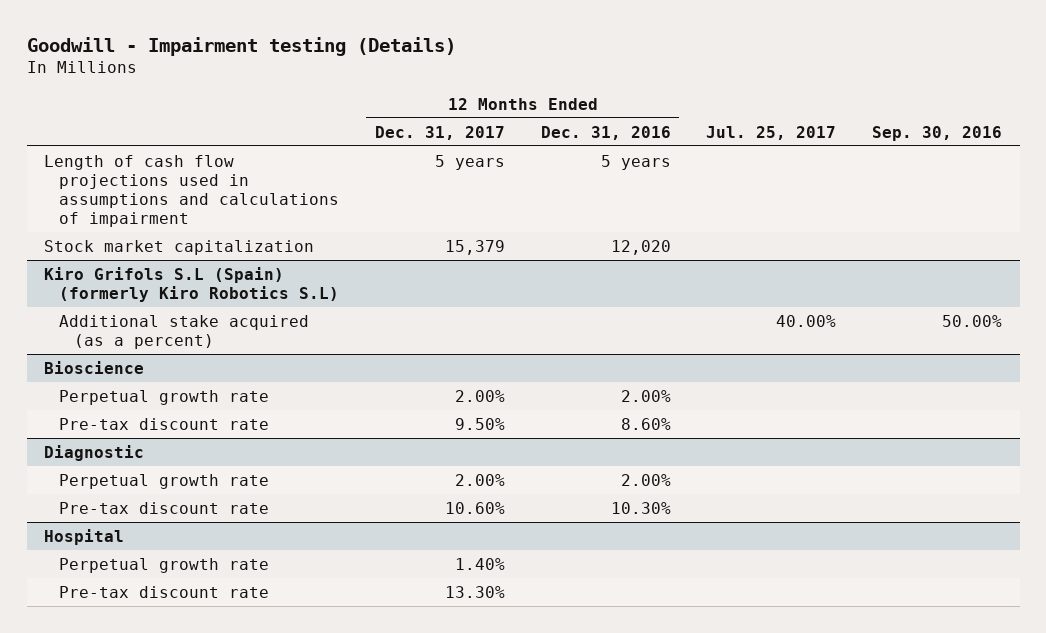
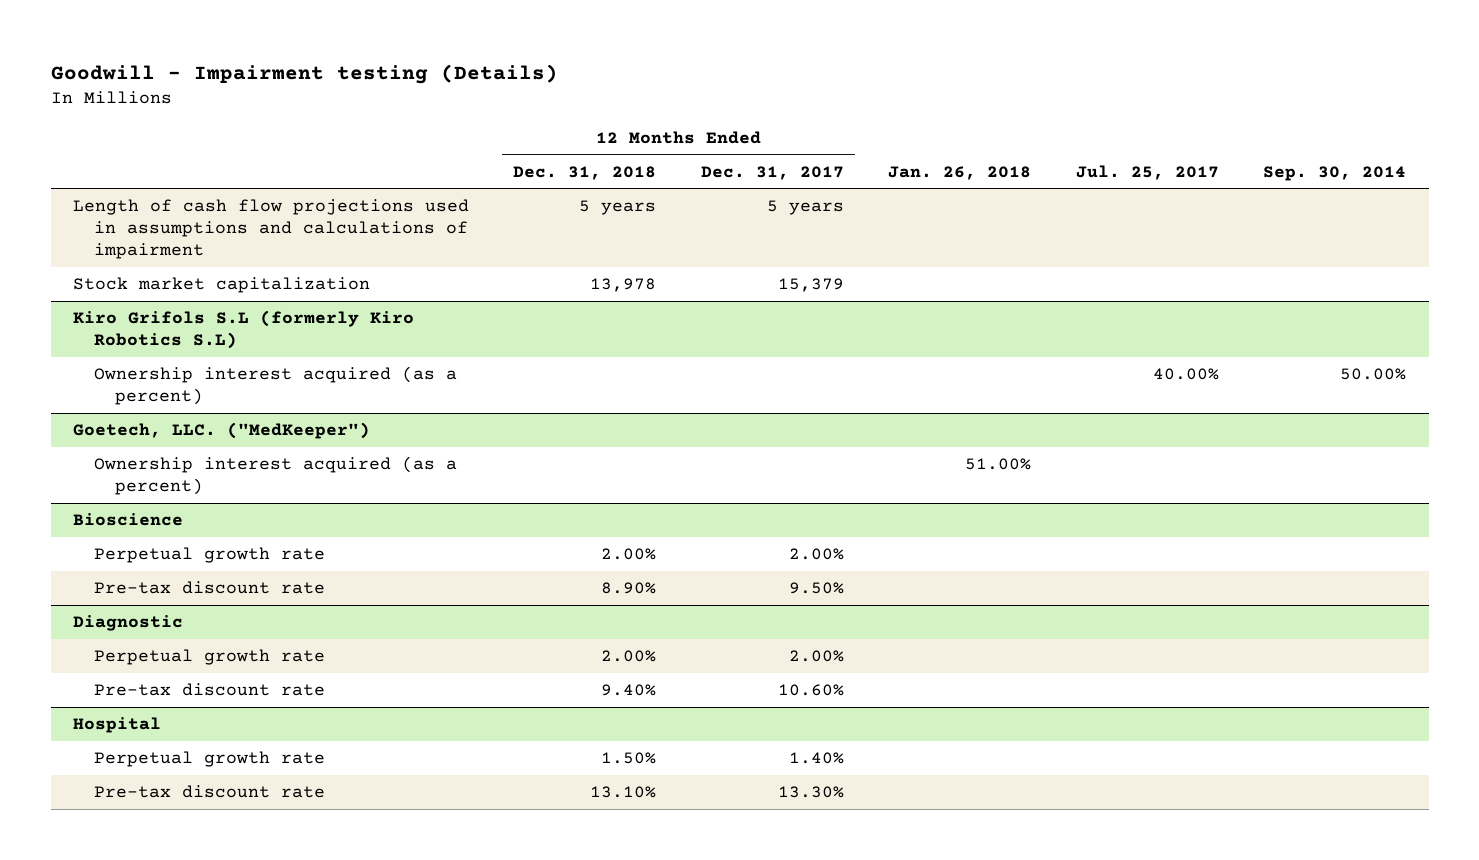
[540,125,671,140] Dec. 31, 2016 -> none
[871,125,1002,141] Sep. 30, 2016 -> none
none -> [513,165,657,180] Dec. 31, 2018
none -> [888,165,1032,180] Jan. 26, 2018
none -> [1263,165,1407,181] Sep. 30, 2014
[44,266,340,302] Kiro Grifols S.L (Spain) (formerly Kiro Robotics S.L) -> [72,310,414,350] Kiro Grifols S.L (formerly Kiro Robotics S.L)
[59,314,310,349] Additional stake acquired (as a percent) -> [93,366,457,406] Ownership interest acquired (as a percent)
none -> [72,422,370,440] Goetech, LLC. ("MedKeeper")
none -> [93,456,457,496] Ownership interest acquired (as a percent)

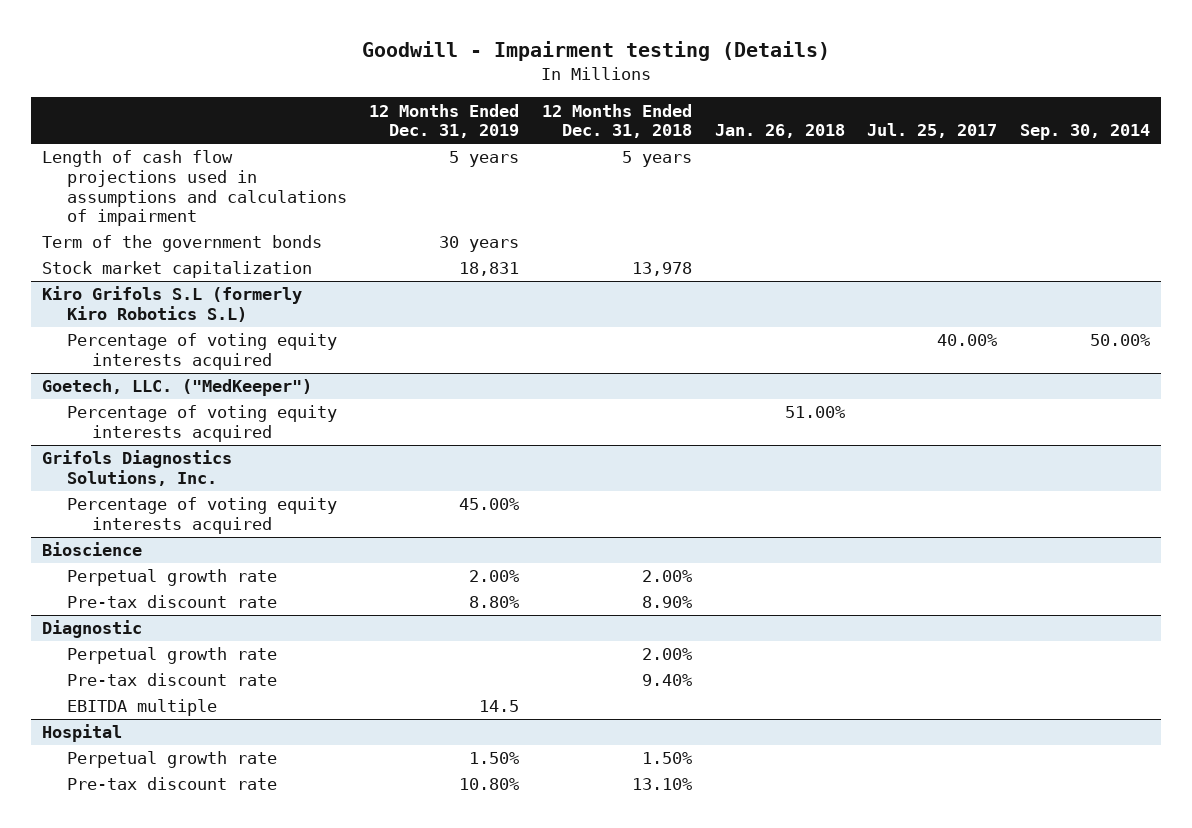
[700,165,844,180] Dec. 31, 2017 -> none
none -> [369,103,520,139] 12 Months Ended Dec. 31, 2019
none -> [42,235,323,253] Term of the government bonds
[93,366,457,406] Ownership interest acquired (as a percent) -> [66,333,337,370] Percentage of voting equity interests acquired
[93,456,457,496] Ownership interest acquired (as a percent) -> [66,405,337,442] Percentage of voting equity interests acquired
none -> [42,450,233,486] Grifols Diagnostics Solutions, Inc.
none -> [66,497,337,534] Percentage of voting equity interests acquired
none -> [66,699,217,717] EBITDA multiple

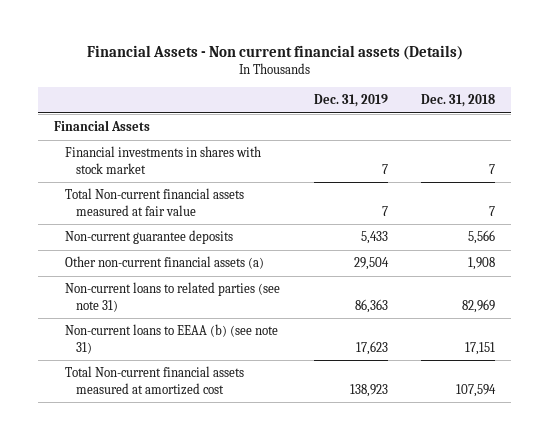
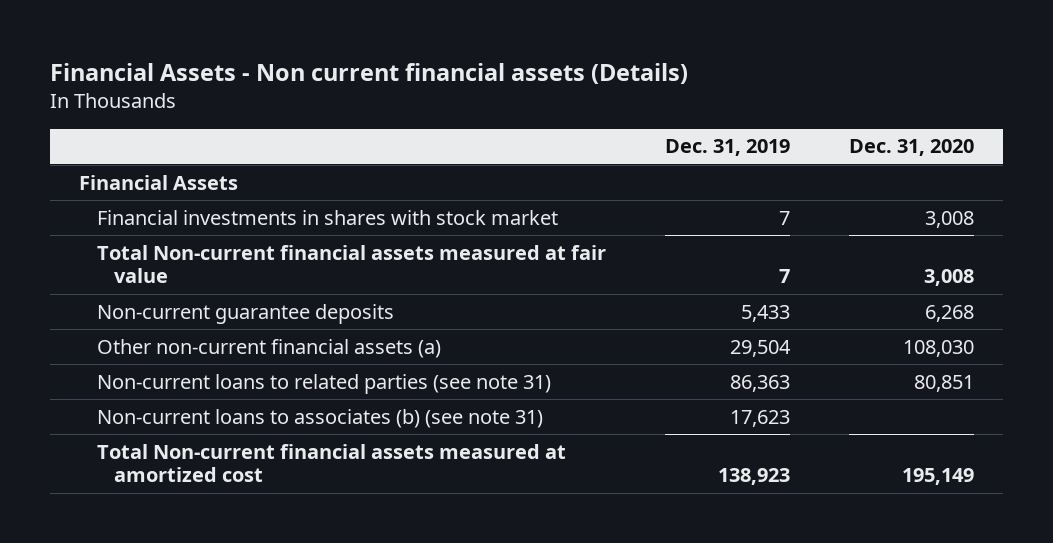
[420,94,495,108] Dec. 31, 2018 -> none
none -> [848,139,974,157] Dec. 31, 2020
[65,324,279,354] Non-current loans to EEAA (b) (see note 31) -> [96,408,543,428] Non-current loans to associates (b) (see note 31)

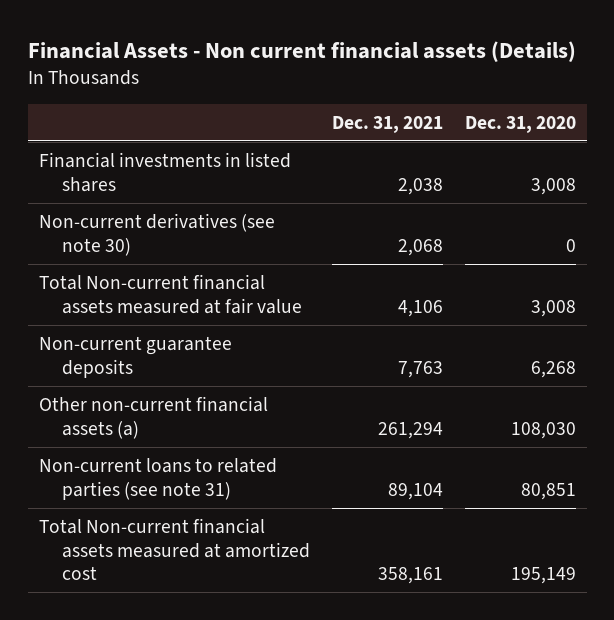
[664,139,790,157] Dec. 31, 2019 -> none
none -> [332,115,444,133] Dec. 31, 2021
[79,174,239,190] Financial Assets -> none
[96,209,558,225] Financial investments in shares with stock market -> [38,152,291,192] Financial investments in listed shares
none -> [38,213,275,256] Non-current derivatives (see note 30)
[96,408,543,428] Non-current loans to associates (b) (see note 31) -> none

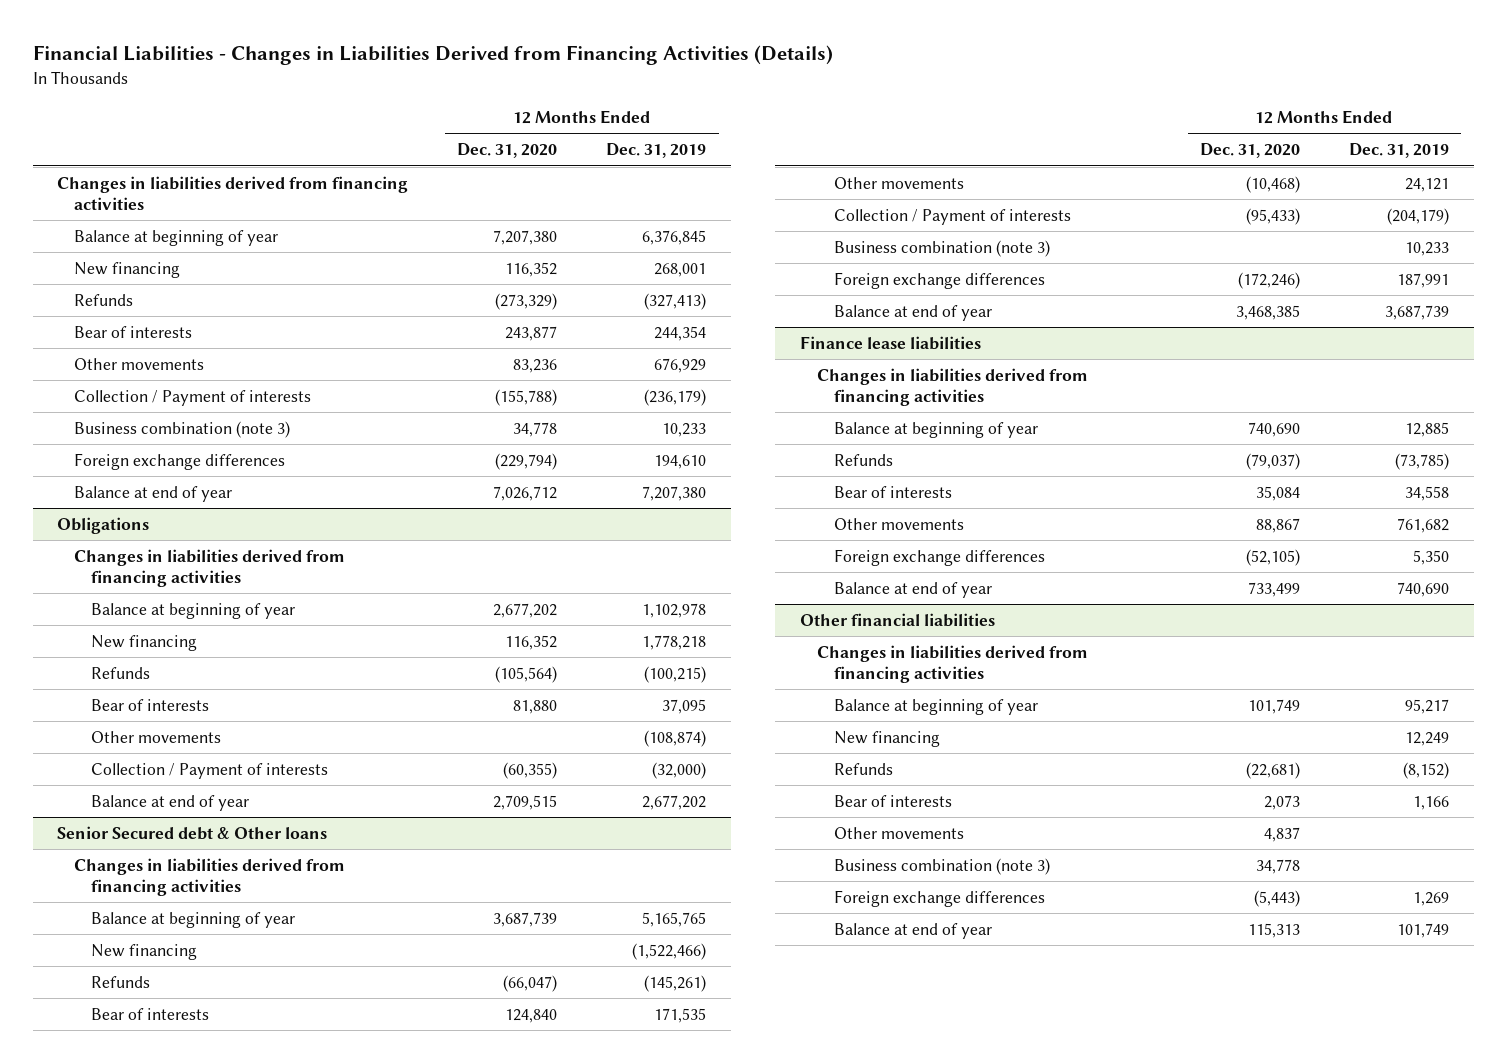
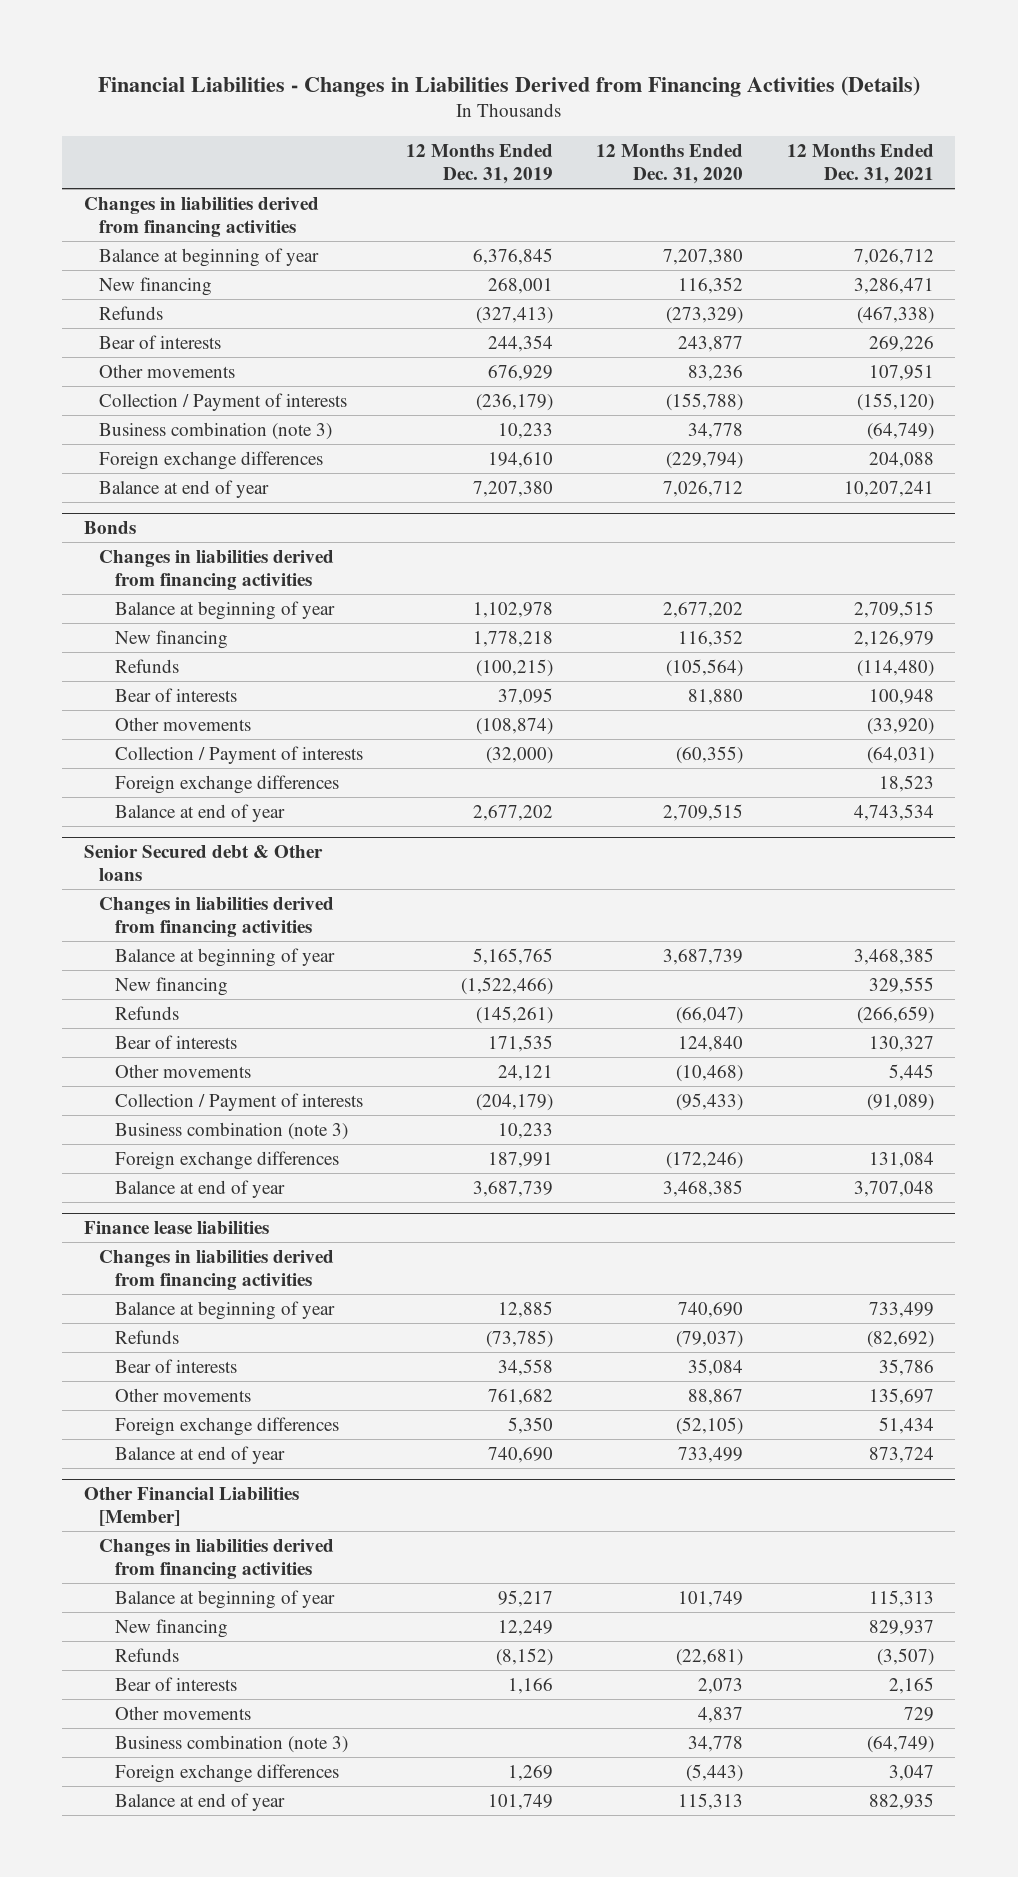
none -> [786,144,934,185] 12 Months Ended Dec. 31, 2021
[57,516,150,534] Obligations -> none
none -> [83,521,136,535] Bonds
none -> [114,774,339,794] Foreign exchange differences
[799,612,995,627] Other financial liabilities -> [83,1487,299,1527] Other Financial Liabilities [Member]

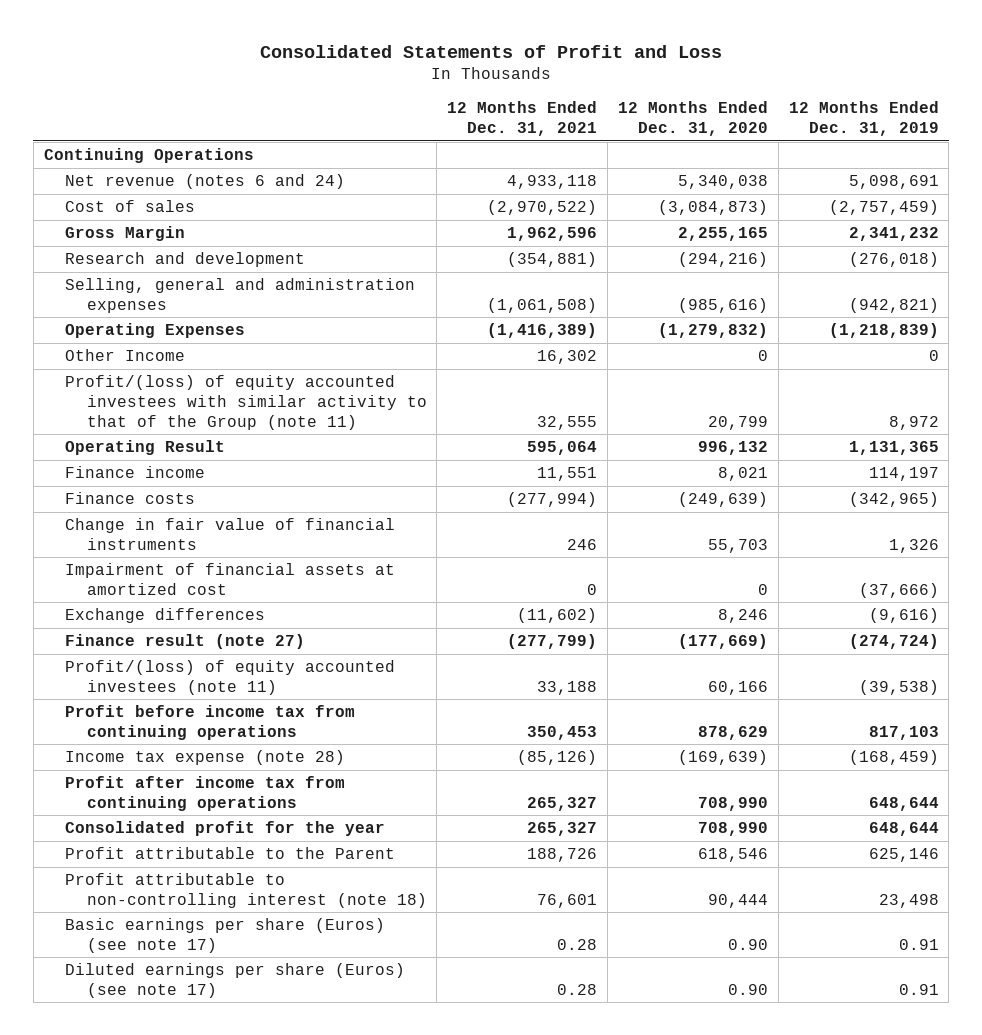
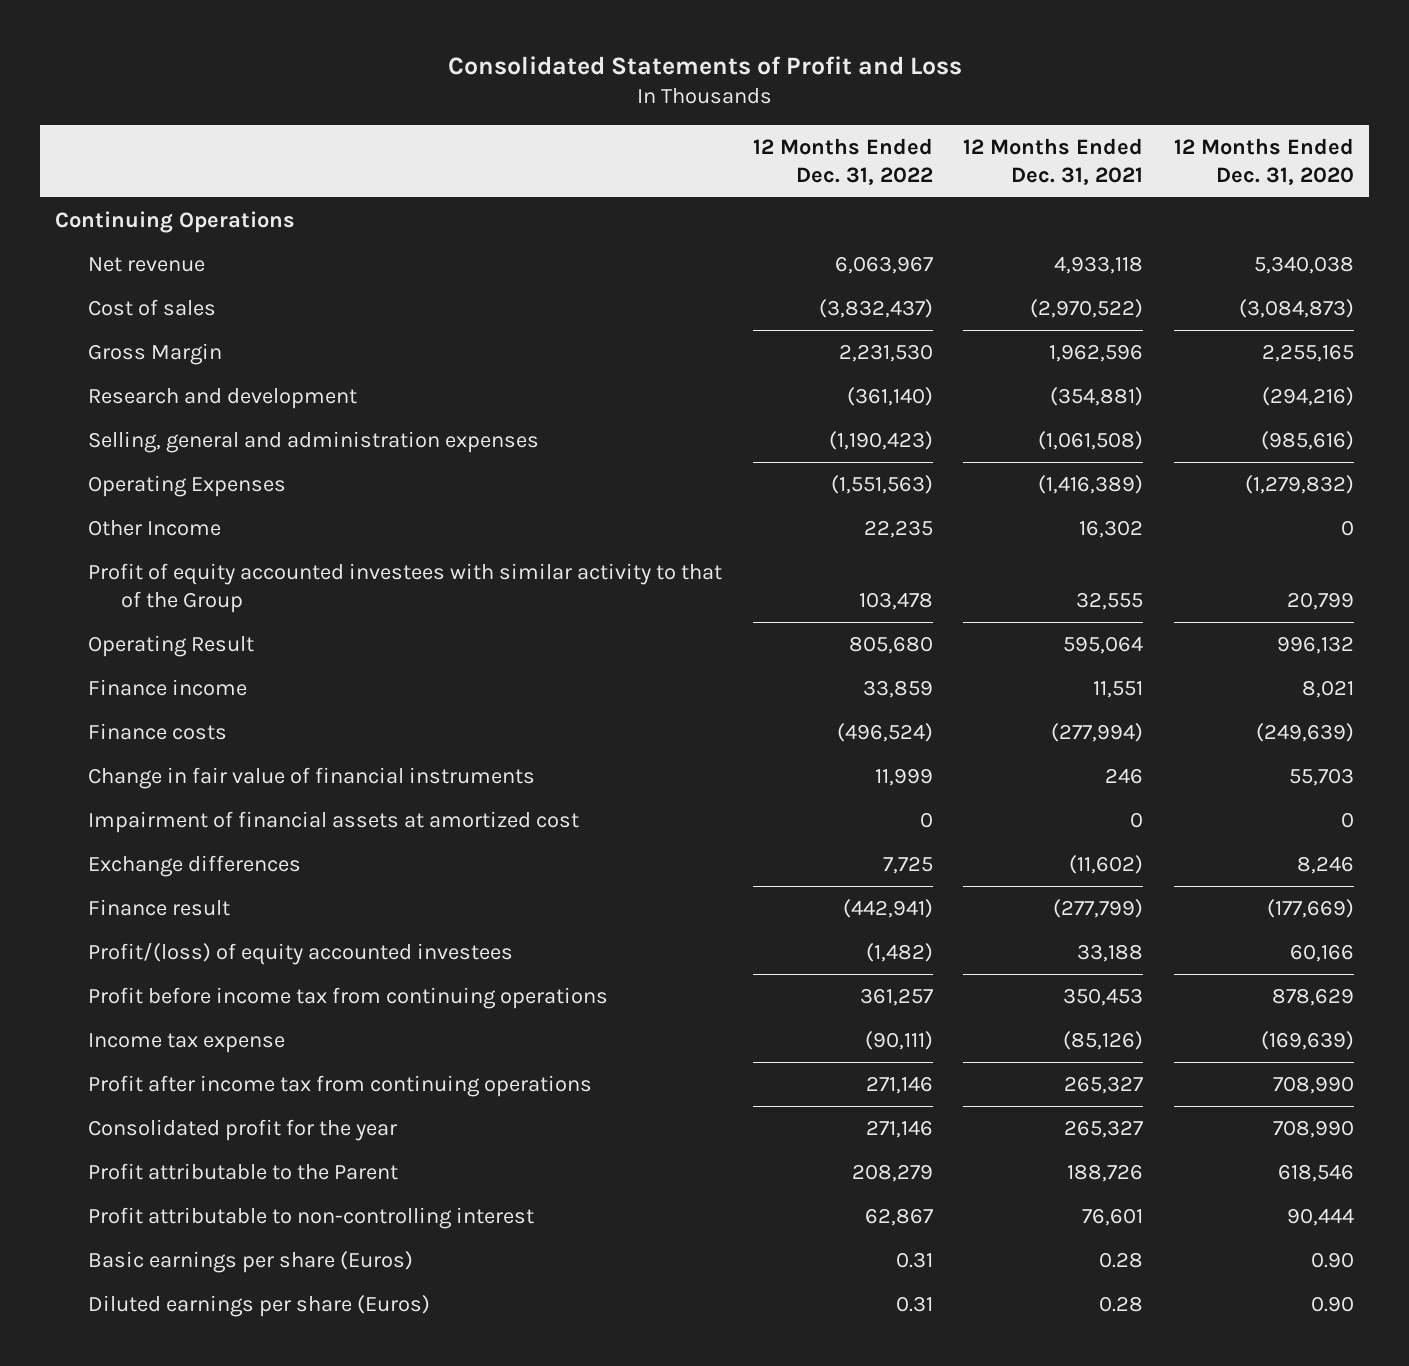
[788,101,939,137] 12 Months Ended Dec. 31, 2019 -> none
none -> [752,137,933,185] 12 Months Ended Dec. 31, 2022
[65,174,346,190] Net revenue (notes 6 and 24) -> [88,256,206,272] Net revenue
[65,375,427,430] Profit/(loss) of equity accounted investees with similar activity to that of the Group (note 11) -> [88,562,723,613] Profit of equity accounted investees with similar activity to that of the Group
[65,634,306,650] Finance result (note 27) -> [88,898,231,916] Finance result
[65,660,396,695] Profit/(loss) of equity accounted investees (note 11) -> [88,941,514,965] Profit/(loss) of equity accounted investees
[65,750,346,766] Income tax expense (note 28) -> [88,1032,286,1053] Income tax expense
[65,873,427,908] Profit attributable to non-controlling interest (note 18) -> [88,1206,535,1229] Profit attributable to non-controlling interest
[65,918,386,953] Basic earnings per share (Euros) (see note 17) -> [88,1250,414,1273] Basic earnings per share (Euros)
[65,963,406,998] Diluted earnings per share (Euros) (see note 17) -> [88,1294,431,1317] Diluted earnings per share (Euros)

